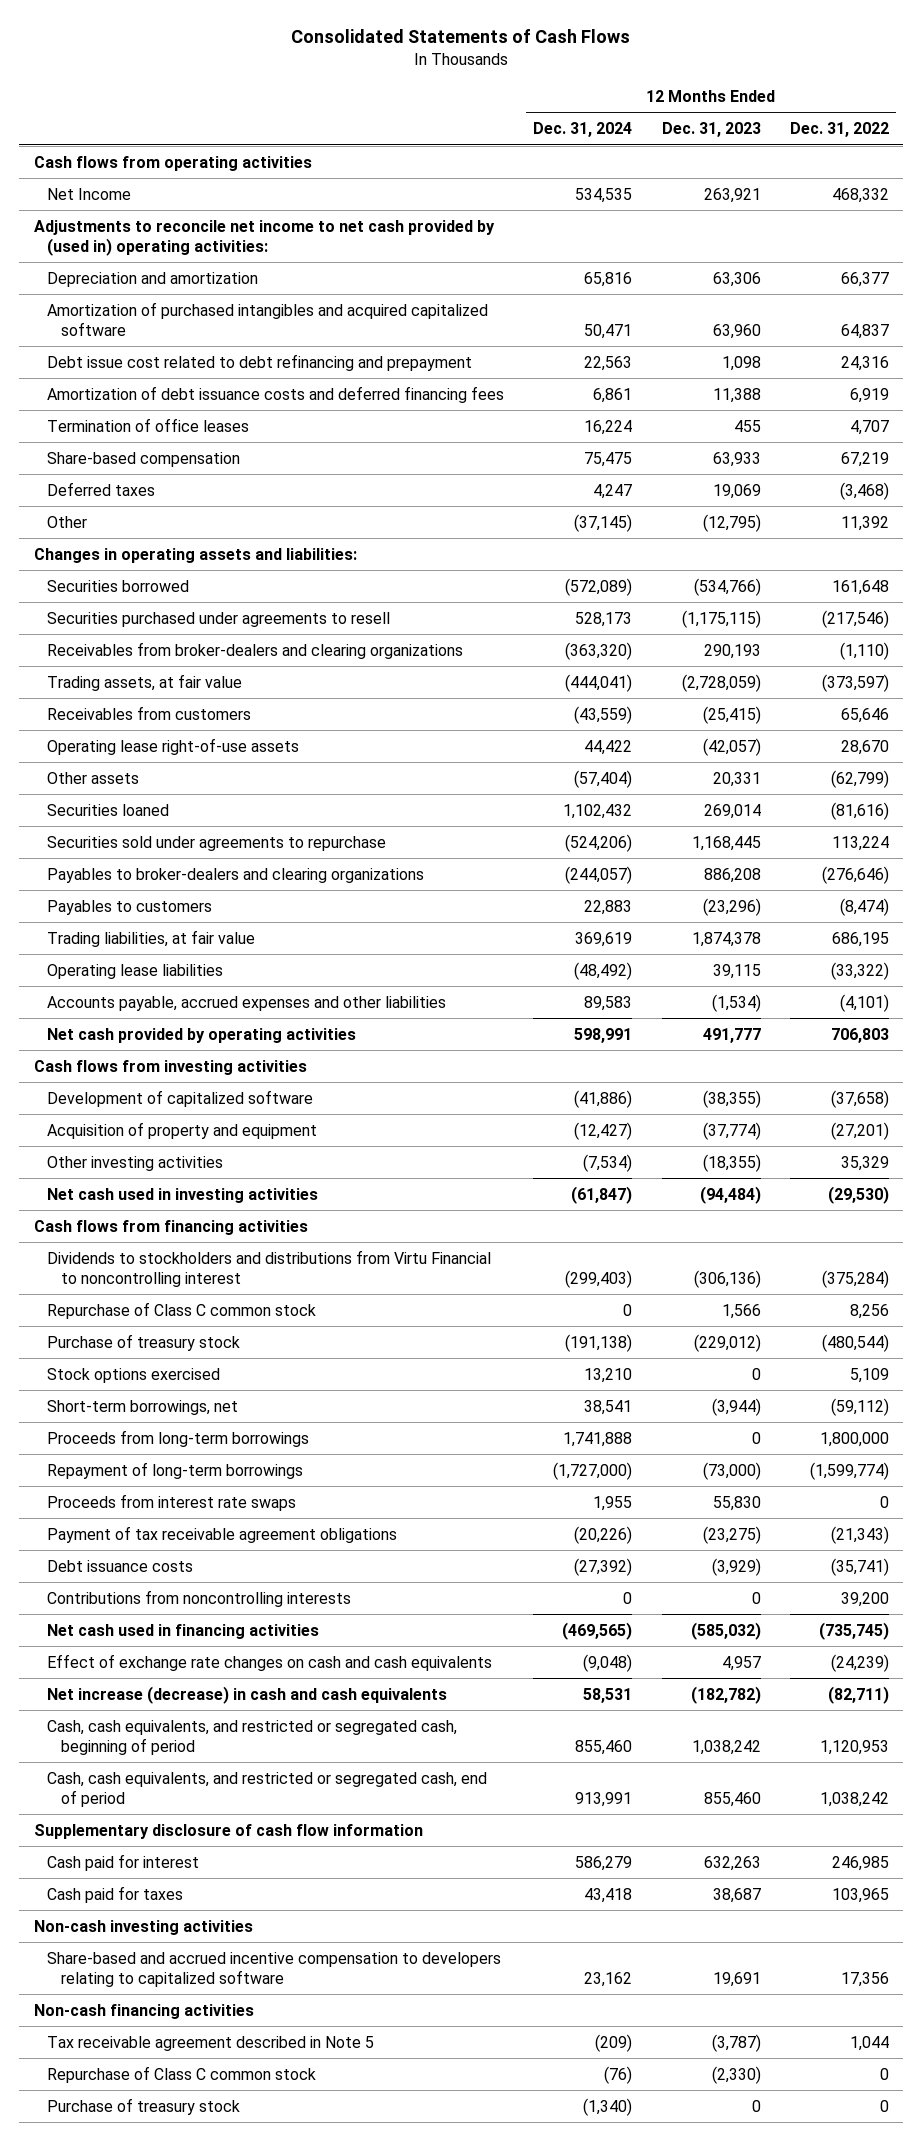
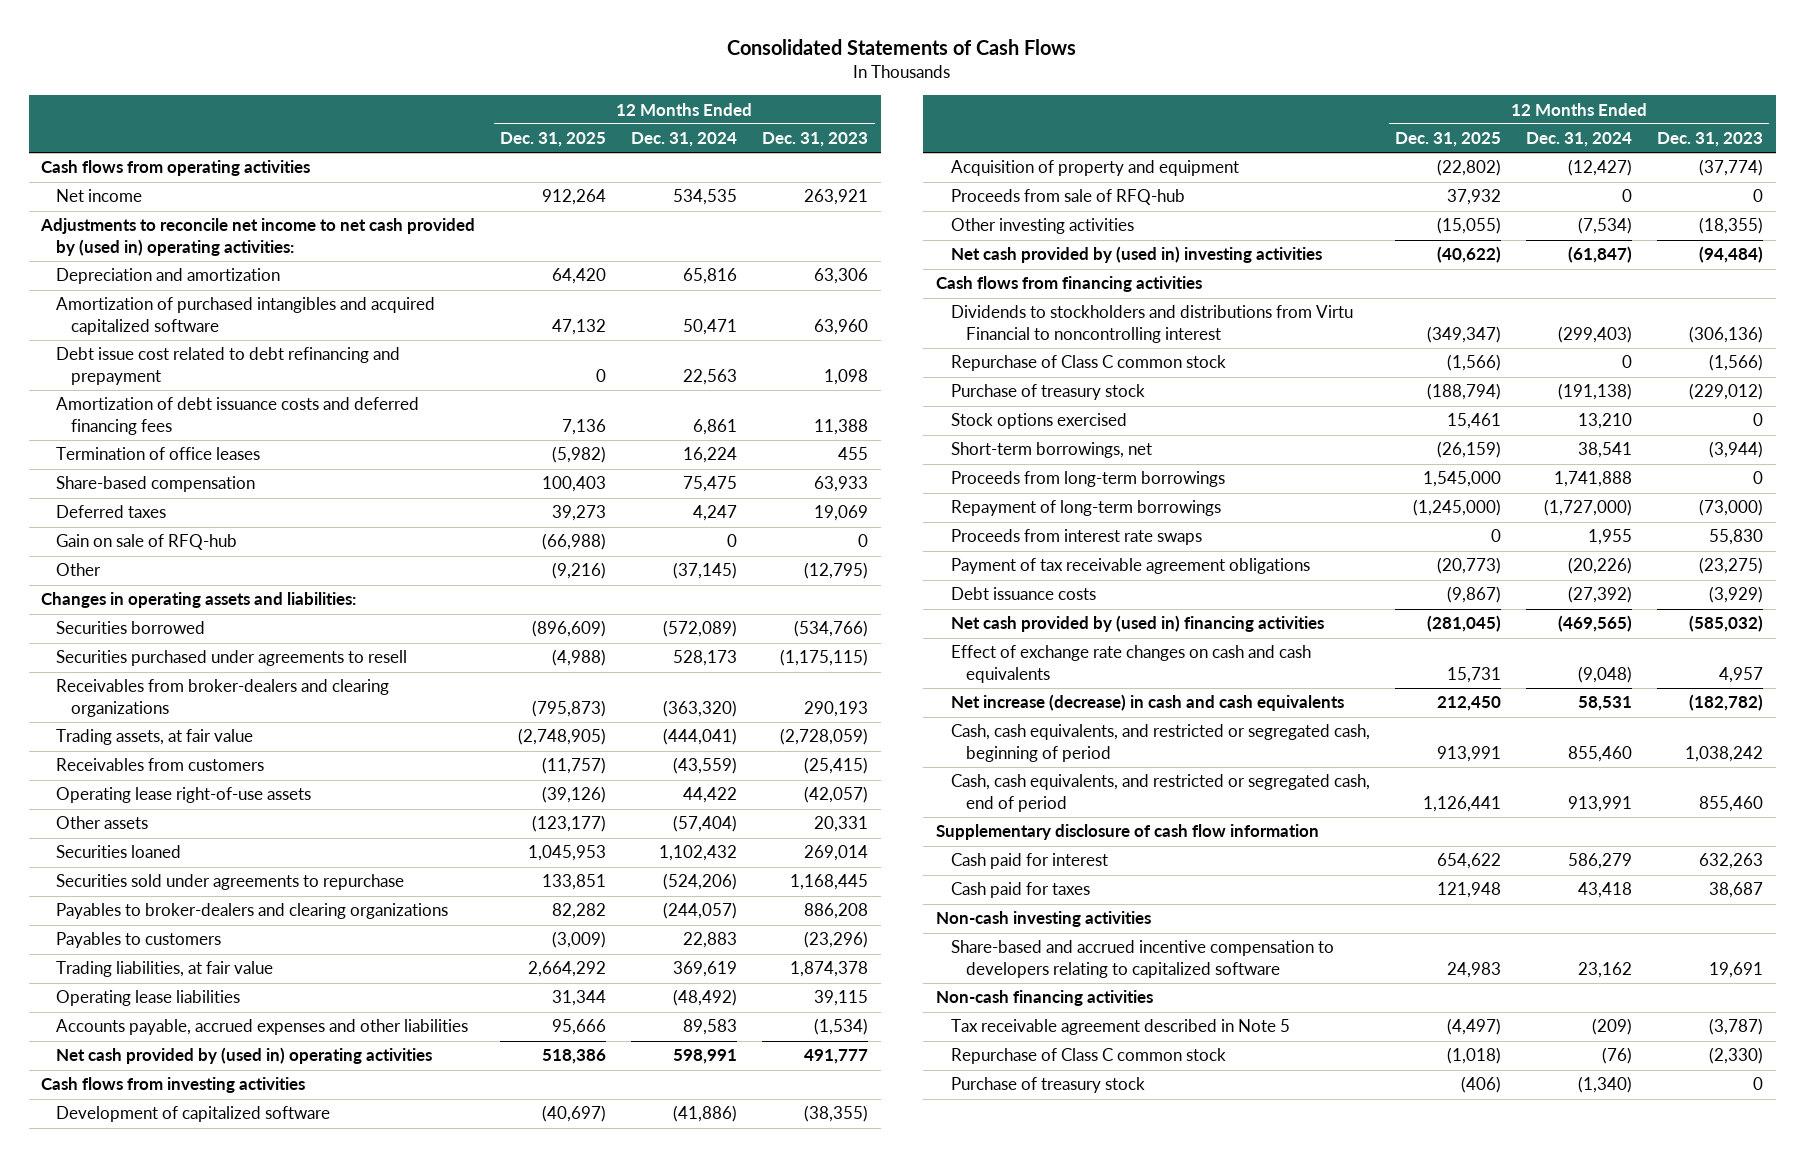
[789,122,889,138] Dec. 31, 2022 -> none
none -> [500,132,607,148] Dec. 31, 2025
[47,187,132,200] Net Income -> [56,189,143,203] Net income
none -> [56,534,238,551] Gain on sale of RFQ-hub
[47,1027,357,1043] Net cash provided by operating activities -> [56,1047,433,1065] Net cash provided by (used in) operating activities
none -> [951,189,1186,206] Proceeds from sale of RFQ-hub
[47,1187,319,1203] Net cash used in investing activities -> [951,246,1323,264] Net cash provided by (used in) investing activities
[721,1303,761,1319] 1,566 -> [1709,354,1764,372] (1,566)
[47,1589,352,1607] Contributions from noncontrolling interests -> none
[47,1623,320,1639] Net cash used in financing activities -> [951,615,1325,633] Net cash provided by (used in) financing activities

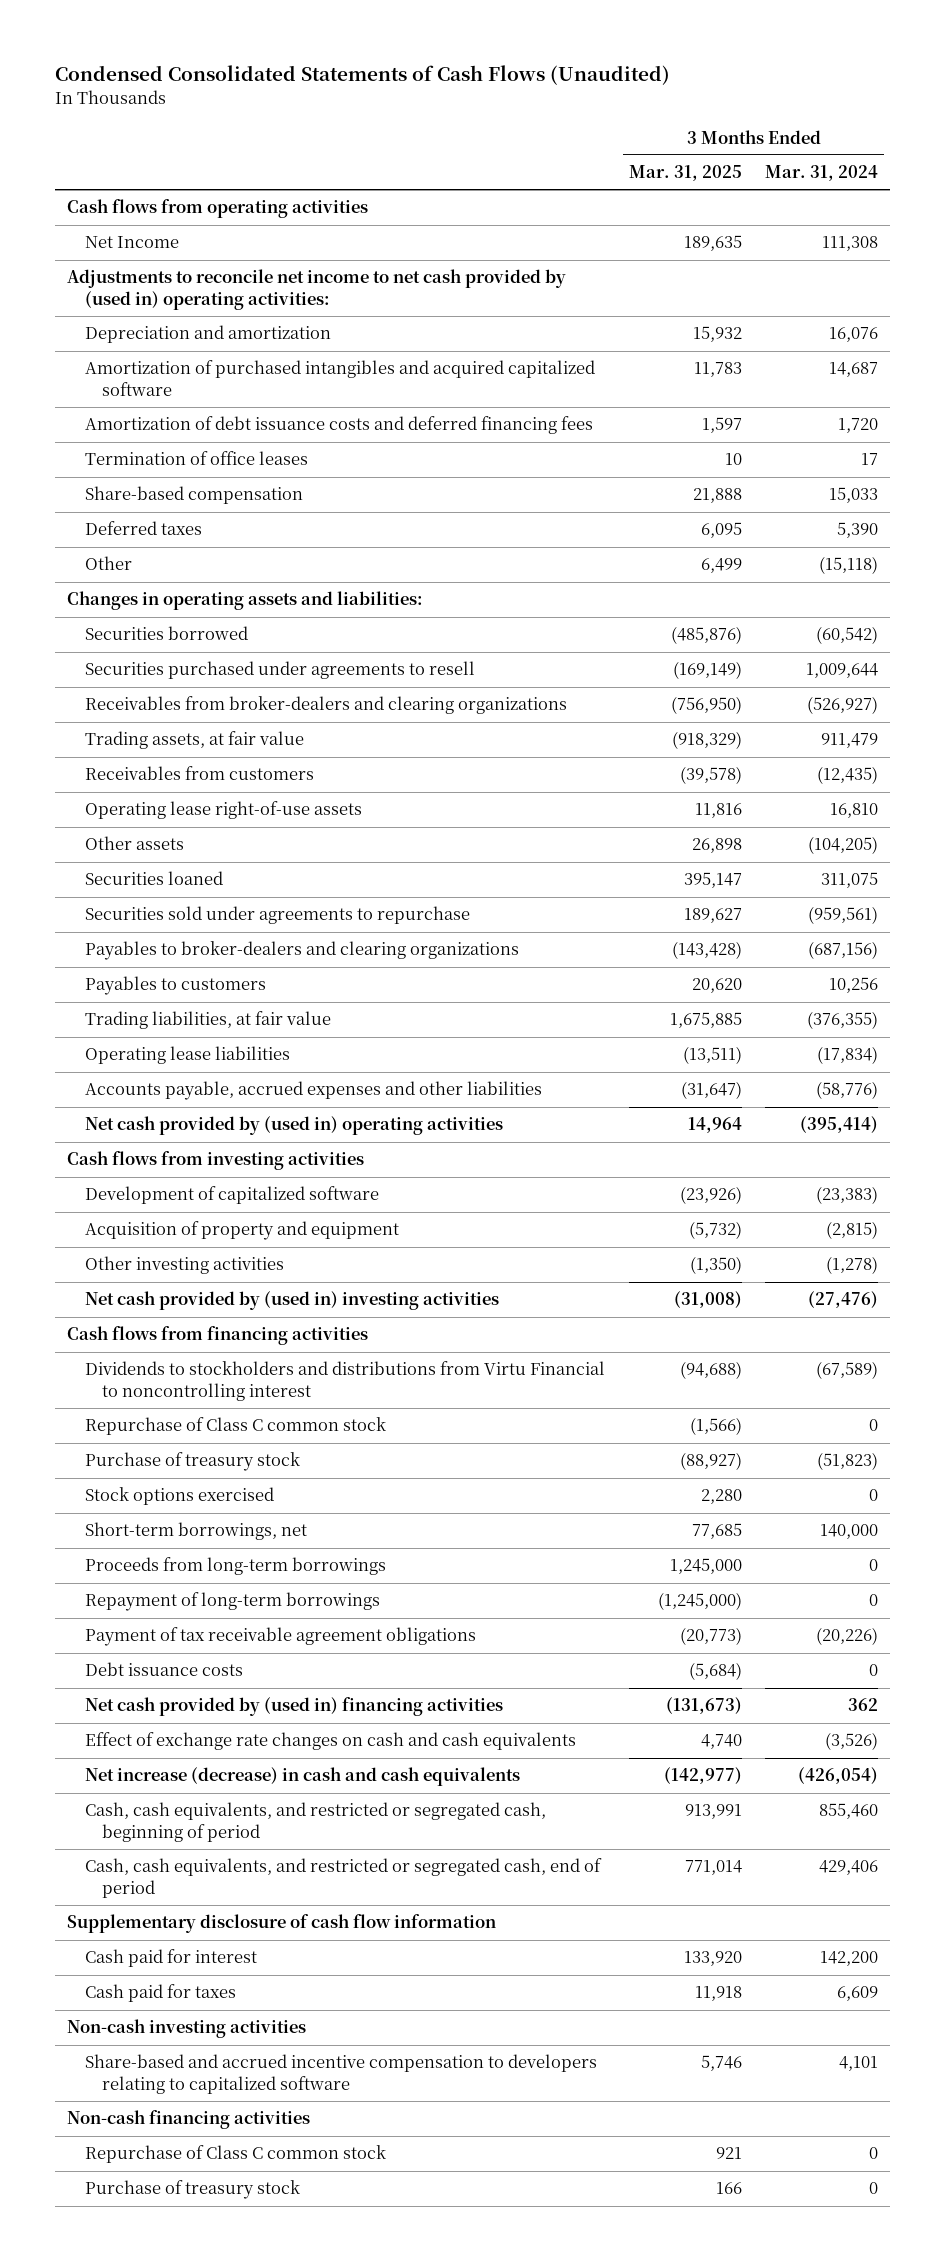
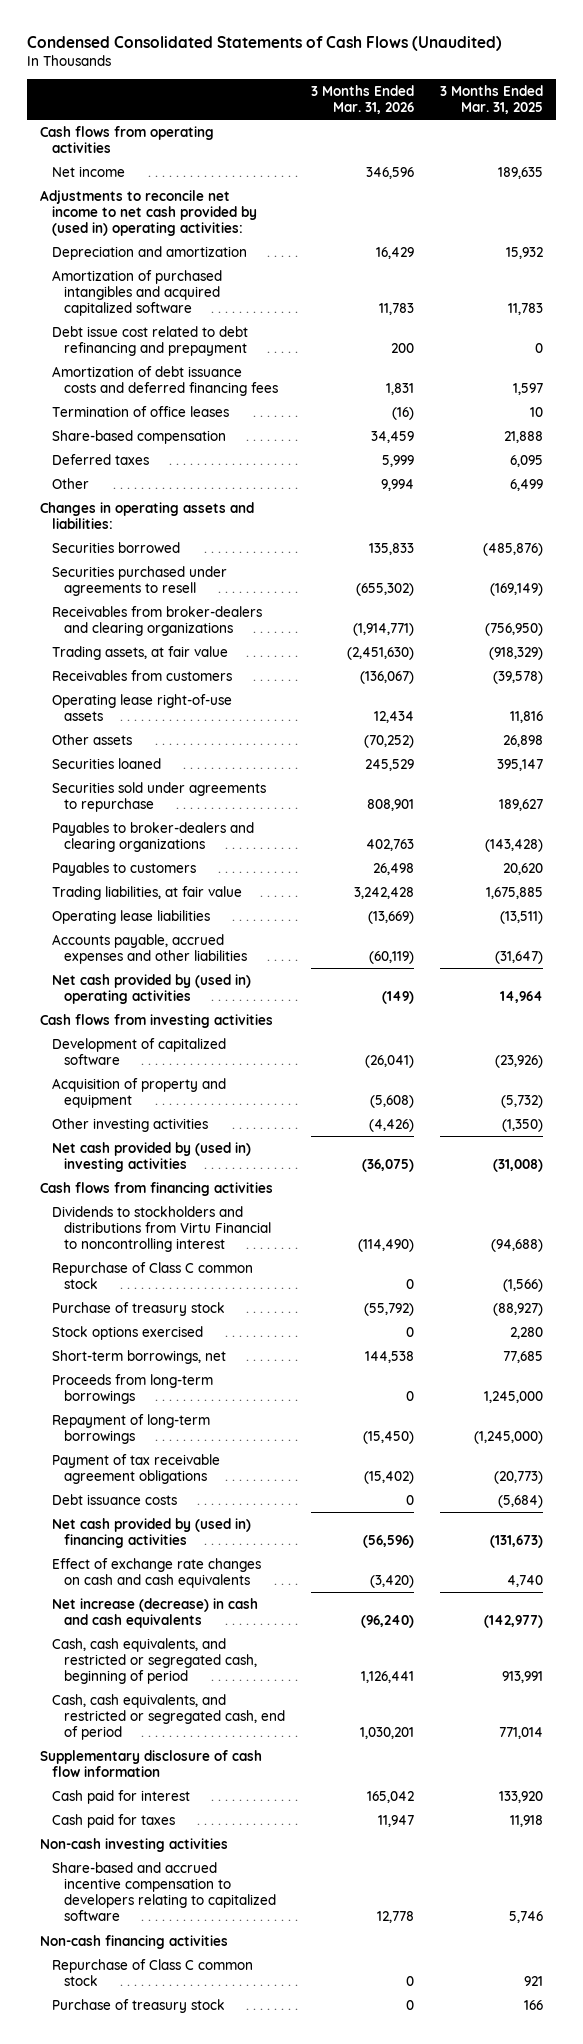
[765,165,879,182] Mar. 31, 2024 -> none
none -> [310,84,414,114] 3 Months Ended Mar. 31, 2026
[84,236,179,249] Net Income -> [51,165,125,177] Net income
none -> [51,325,248,356] Debt issue cost related to debt refinancing and prepayment

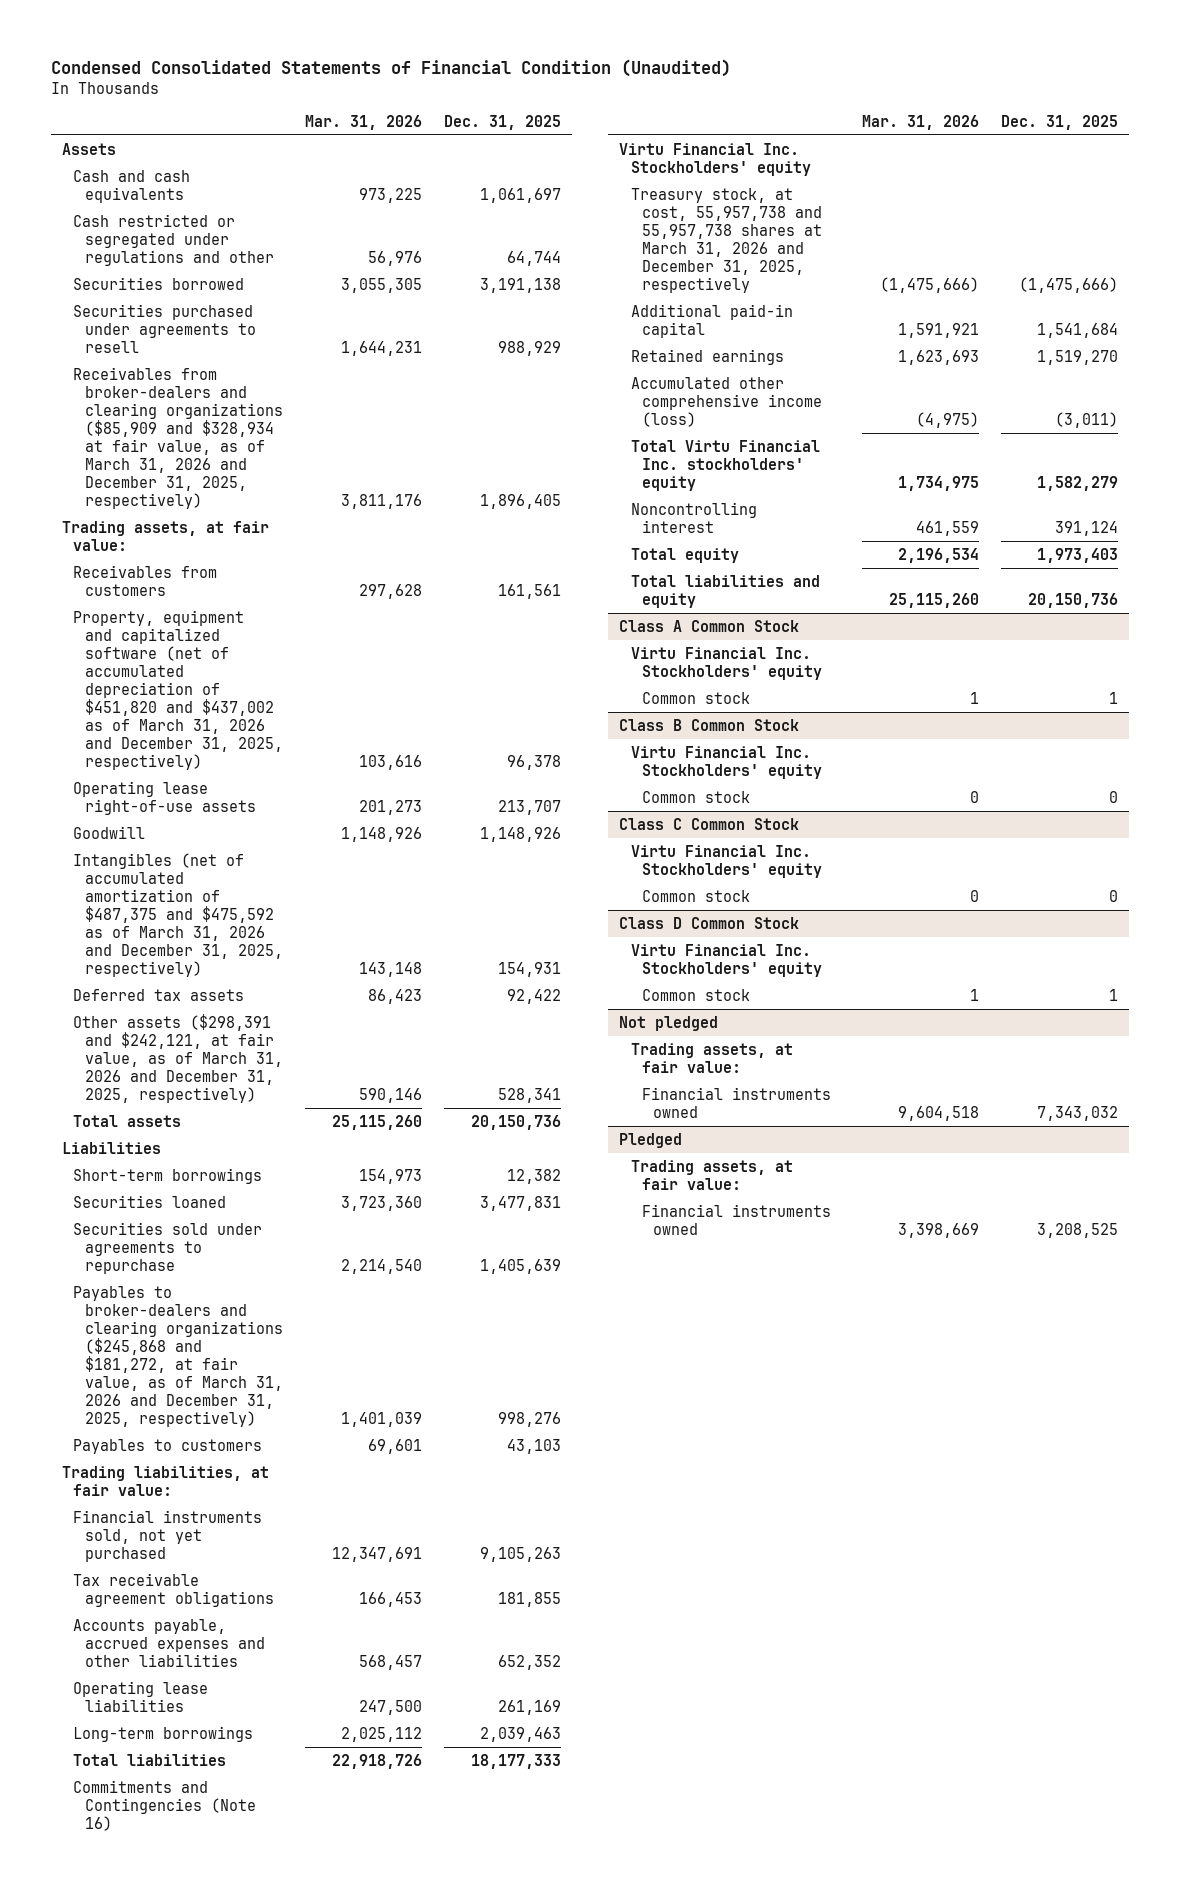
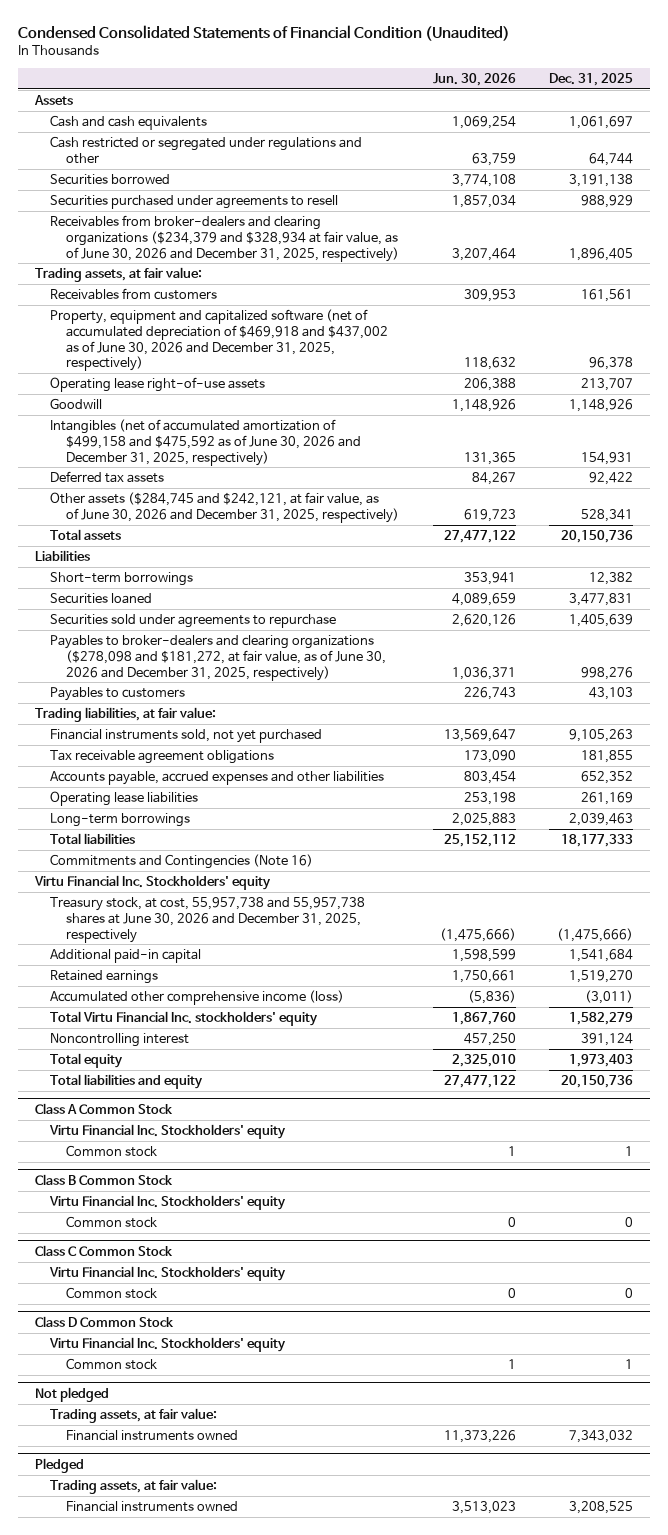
[304,114,422,130] Mar. 31, 2026 -> none
none -> [432,72,516,86] Jun. 30, 2026
[73,366,283,510] Receivables from broker-dealers and clearing organizations ($85,909 and $328,934 at fair value, as of March 31, 2026 and December 31, 2025, respectively) -> [50,215,399,262] Receivables from broker-dealers and clearing organizations ($234,379 and $328,934 at fair value, as of June 30, 2026 and December 31, 2025, respectively)
[73,609,283,771] Property, equipment and capitalized software (net of accumulated depreciation of $451,820 and $437,002 as of March 31, 2026 and December 31, 2025, respectively) -> [50,309,388,372] Property, equipment and capitalized software (net of accumulated depreciation of $469,918 and $437,002 as of June 30, 2026 and December 31, 2025, respectively)
[73,852,283,978] Intangibles (net of accumulated amortization of $487,375 and $475,592 as of March 31, 2026 and December 31, 2025, respectively) -> [50,419,361,466] Intangibles (net of accumulated amortization of $499,158 and $475,592 as of June 30, 2026 and December 31, 2025, respectively)
[73,1013,283,1103] Other assets ($298,391 and $242,121, at fair value, as of March 31, 2026 and December 31, 2025, respectively) -> [50,492,399,523] Other assets ($284,745 and $242,121, at fair value, as of June 30, 2026 and December 31, 2025, respectively)
[73,1285,283,1428] Payables to broker-dealers and clearing organizations ($245,868 and $181,272, at fair value, as of March 31, 2026 and December 31, 2025, respectively) -> [50,635,386,681] Payables to broker-dealers and clearing organizations ($278,098 and $181,272, at fair value, as of June 30, 2026 and December 31, 2025, respectively)
[630,187,822,294] Treasury stock, at cost, 55,957,738 and 55,957,738 shares at March 31, 2026 and December 31, 2025, respectively -> [50,897,366,943] Treasury stock, at cost, 55,957,738 and 55,957,738 shares at June 30, 2026 and December 31, 2025, respectively

